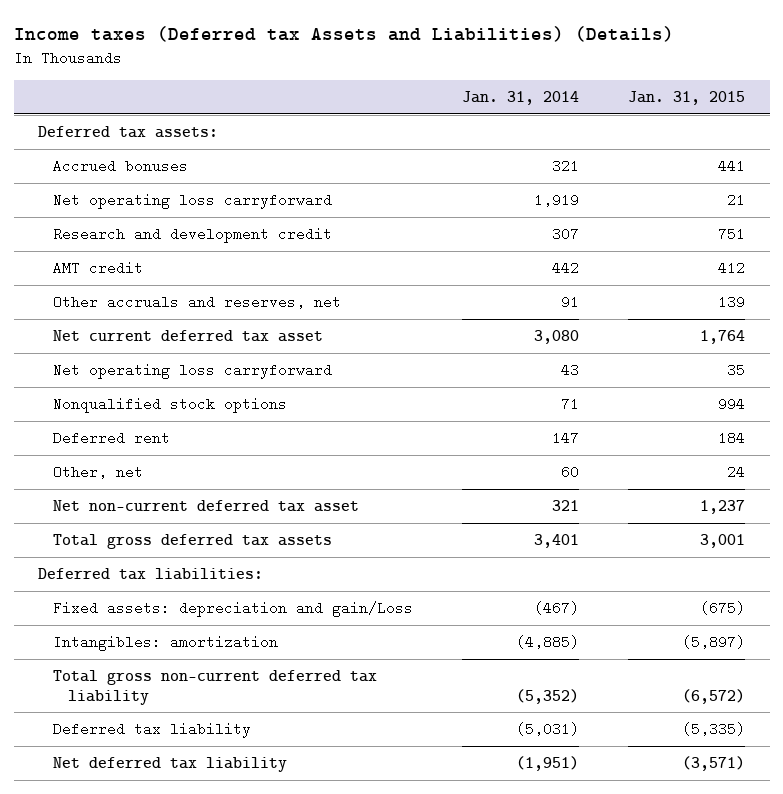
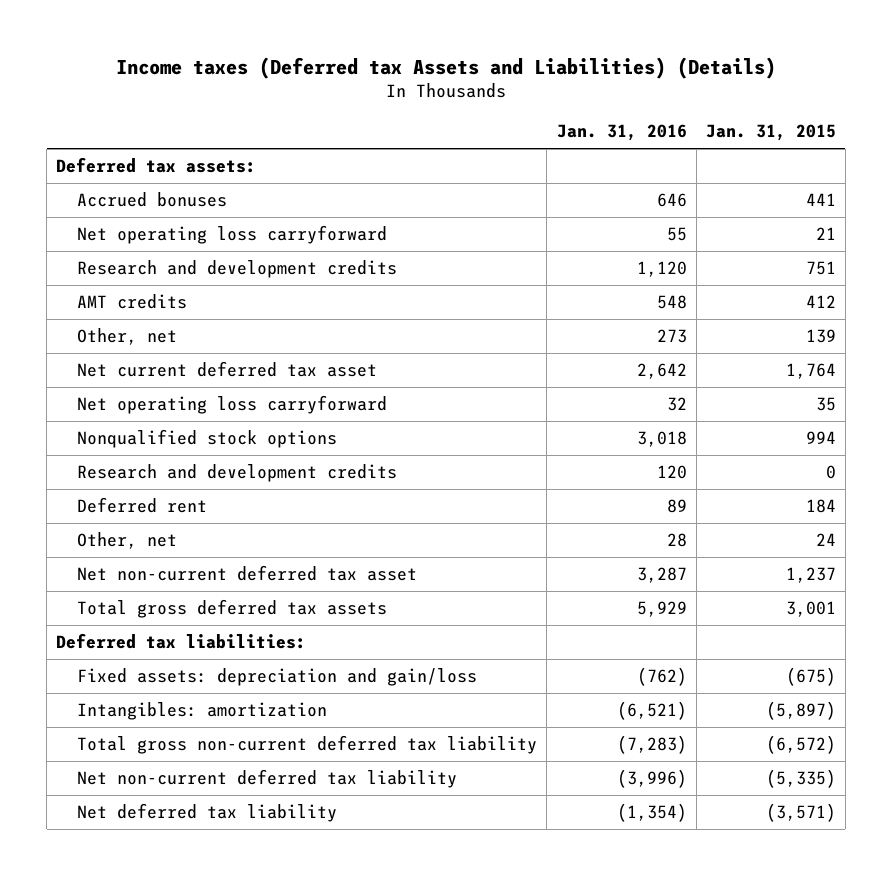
[462,91,580,106] Jan. 31, 2014 -> none
none -> [556,124,687,142] Jan. 31, 2016
[53,226,333,243] Research and development credit -> [77,260,398,279] Research and development credits
[53,260,144,275] AMT credit -> [77,294,188,310] AMT credits
[53,294,342,309] Other accruals and reserves, net -> [77,328,178,346] Other, net
none -> [77,464,398,483] Research and development credits
[53,600,414,617] Fixed assets: depreciation and gain/Loss -> [77,668,478,687] Fixed assets: depreciation and gain/loss
[53,721,252,738] Deferred tax liability -> [77,769,458,789] Net non-current deferred tax liability

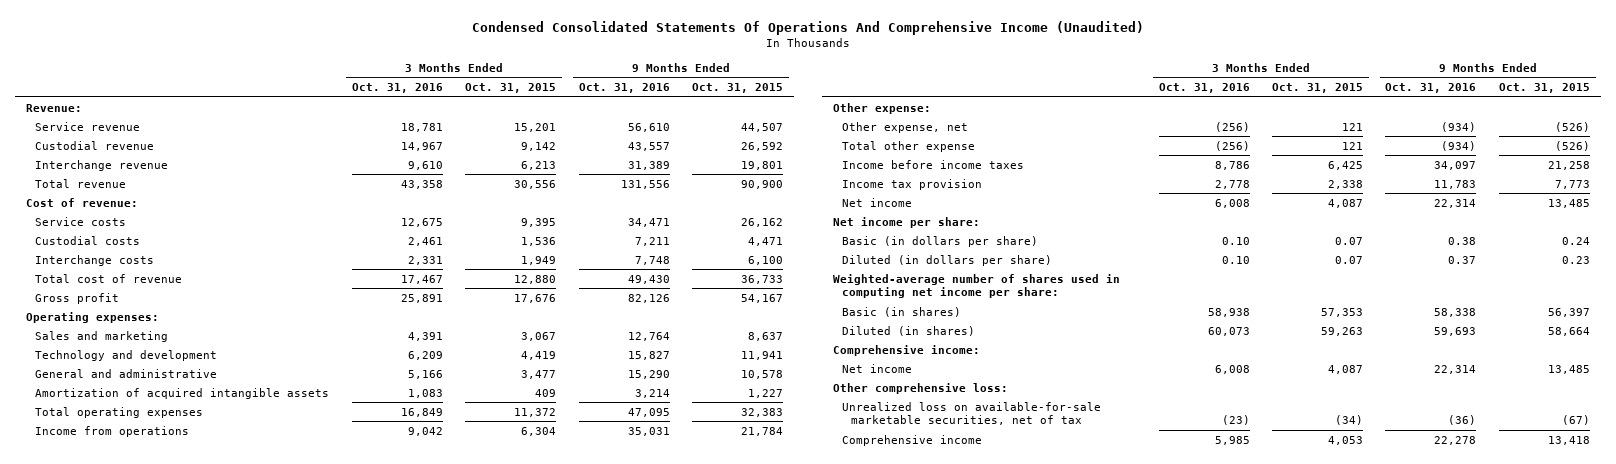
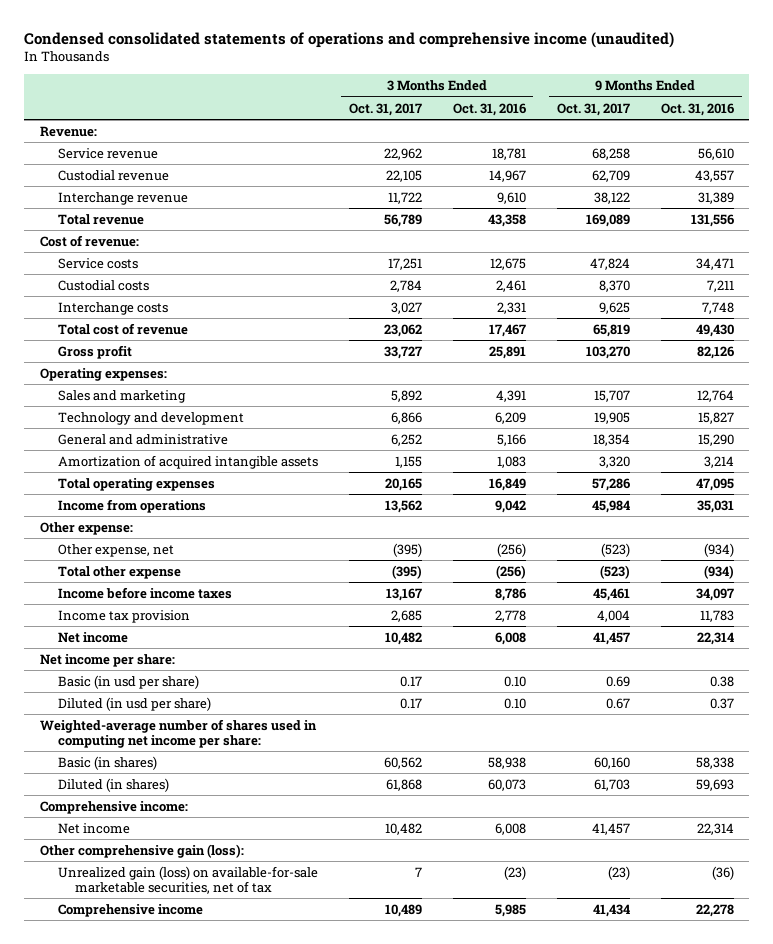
[472,21,1145,36] Condensed Consolidated Statements Of Operations And Comprehensive Income (Unaudited) -> [24,32,675,49] Condensed consolidated statements of operations and comprehensive income (unaudited)
[465,83,557,94] Oct. 31, 2015 -> none
[692,83,784,94] Oct. 31, 2015 -> none
none -> [348,102,422,116] Oct. 31, 2017
none -> [556,102,630,116] Oct. 31, 2017
[842,235,1039,247] Basic (in dollars per share) -> [57,674,199,689] Basic (in usd per share)
[842,254,1053,266] Diluted (in dollars per share) -> [57,696,211,711] Diluted (in usd per share)
[833,382,1009,394] Other comprehensive loss: -> [39,843,244,858] Other comprehensive gain (loss):
[842,401,1102,425] Unrealized loss on available-for-sale marketable securities, net of tax -> [57,865,318,894] Unrealized gain (loss) on available-for-sale marketable securities, net of tax

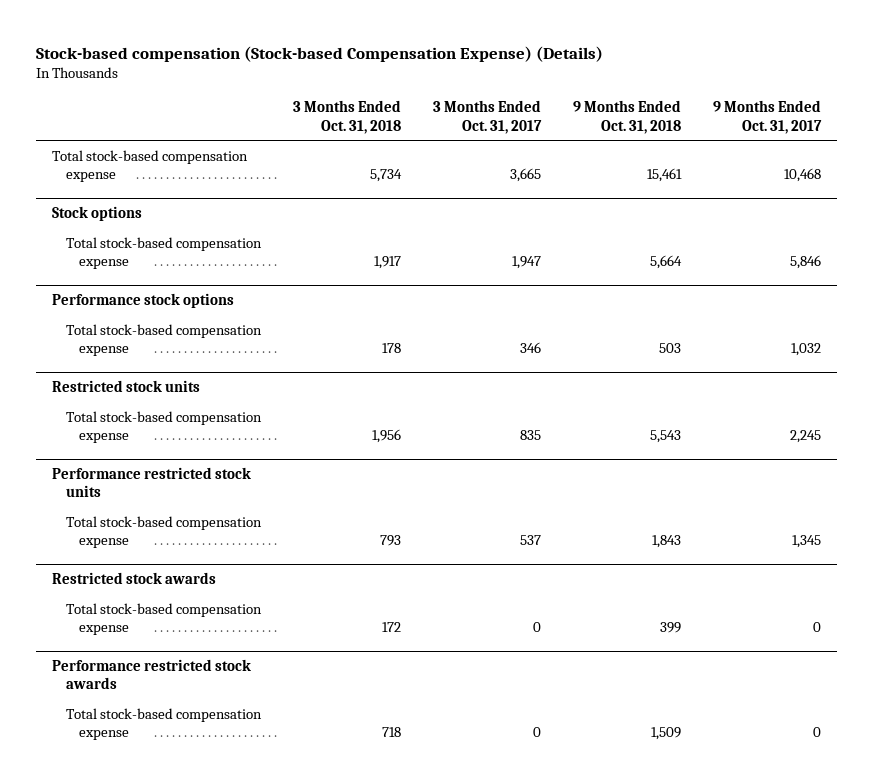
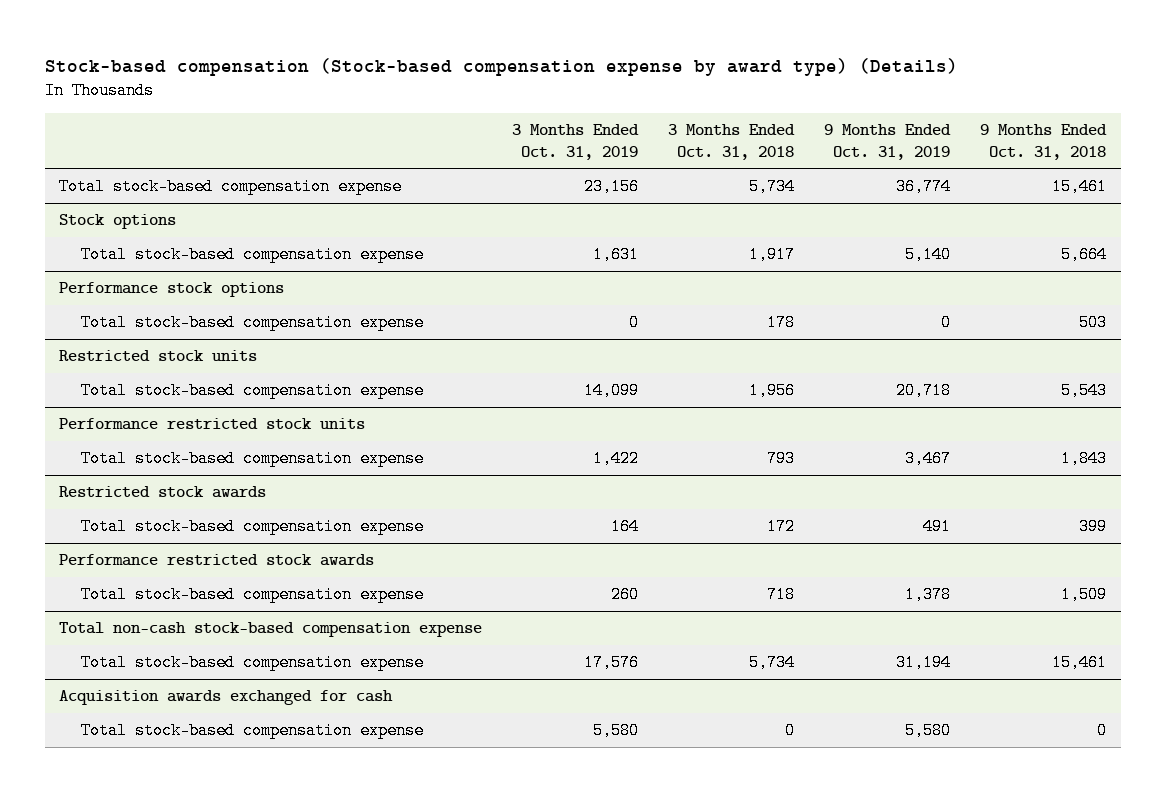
[36,45,604,62] Stock-based compensation (Stock-based Compensation Expense) (Details) -> [44,57,958,76] Stock-based compensation (Stock-based compensation expense by award type) (Details)
[432,100,542,134] 3 Months Ended Oct. 31, 2017 -> none
[712,100,822,134] 9 Months Ended Oct. 31, 2017 -> none
none -> [512,123,640,160] 3 Months Ended Oct. 31, 2019
none -> [824,123,952,160] 9 Months Ended Oct. 31, 2019
none -> [59,622,483,638] Total non-cash stock-based compensation expense
none -> [80,654,424,672] Total stock-based compensation expense
none -> [59,690,394,706] Acquisition awards exchanged for cash
none -> [80,722,424,740] Total stock-based compensation expense

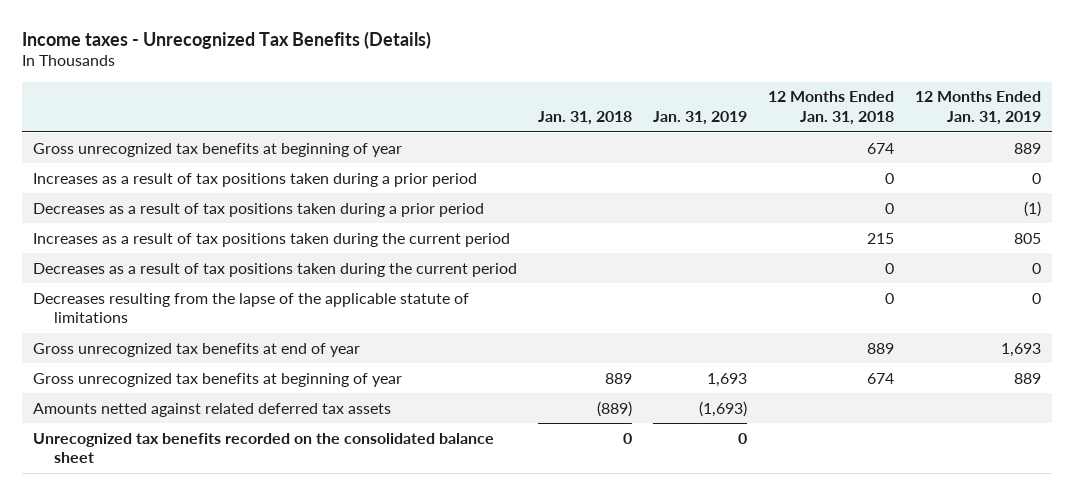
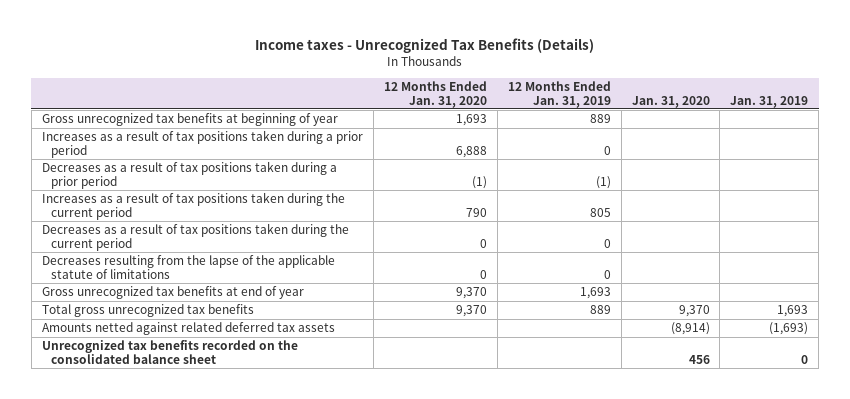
[537,111,632,126] Jan. 31, 2018 -> none
[768,91,895,126] 12 Months Ended Jan. 31, 2018 -> none
none -> [383,80,487,108] 12 Months Ended Jan. 31, 2020
none -> [631,95,710,108] Jan. 31, 2020
[32,372,402,387] Gross unrecognized tax benefits at beginning of year -> [41,304,254,318] Total gross unrecognized tax benefits

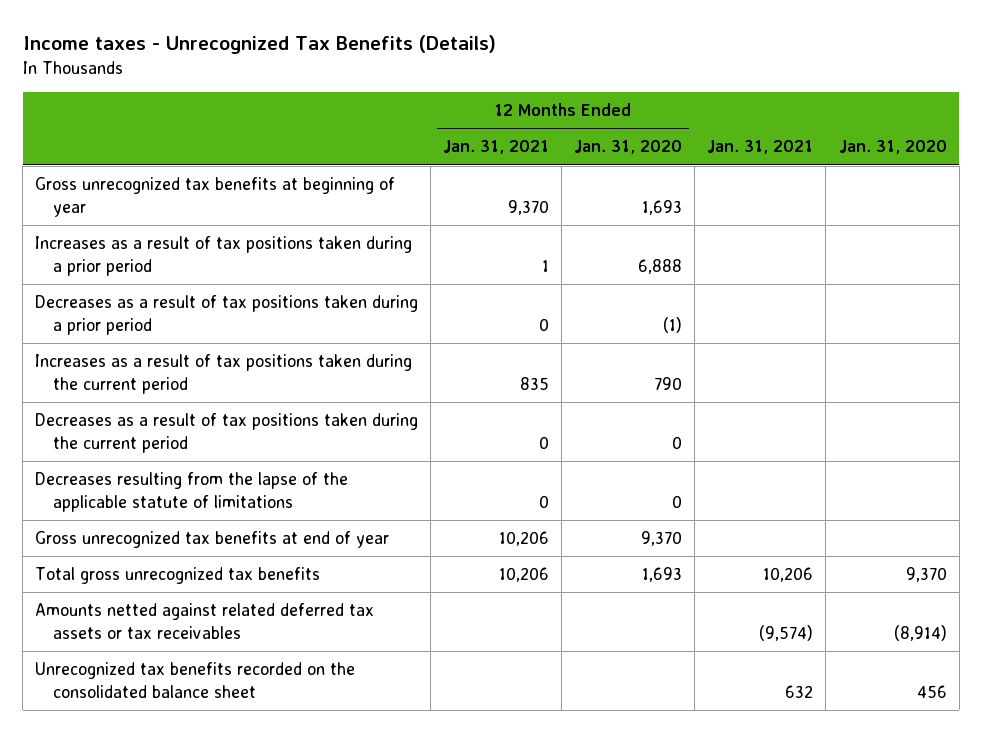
[507,80,611,108] 12 Months Ended Jan. 31, 2019 -> none
[730,95,809,108] Jan. 31, 2019 -> none
none -> [443,140,550,155] Jan. 31, 2021
none -> [707,140,814,155] Jan. 31, 2021
[455,305,487,318] 9,370 -> [642,567,683,583] 1,693
[41,322,335,336] Amounts netted against related deferred tax assets -> [35,603,375,639] Amounts netted against related deferred tax assets or tax receivables

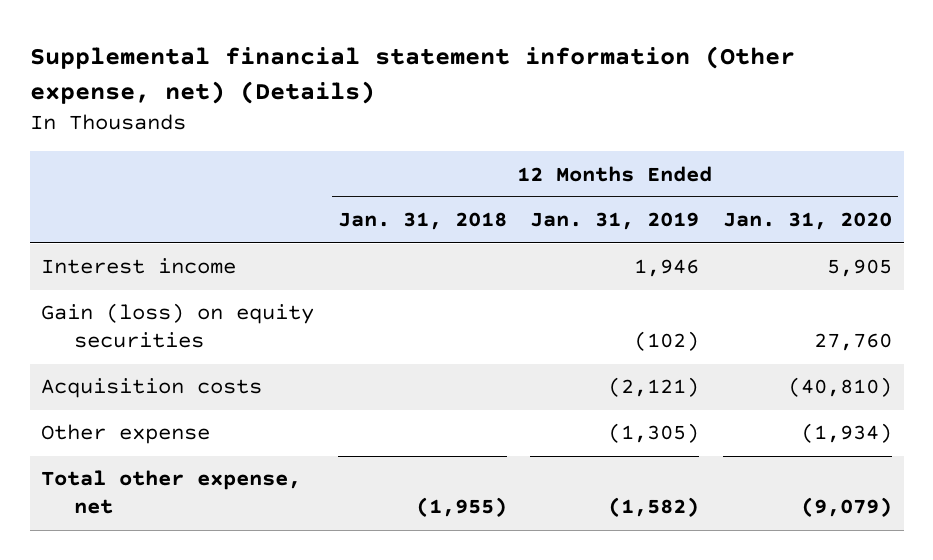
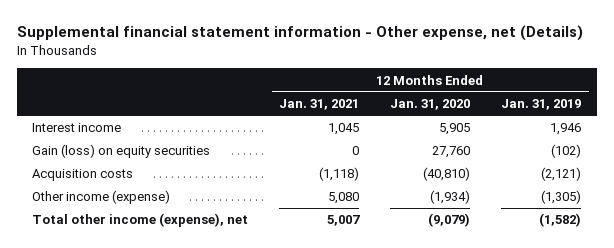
[29,46,795,104] Supplemental financial statement information (Other expense, net) (Details) -> [16,25,583,42] Supplemental financial statement information - Other expense, net (Details)
[337,212,507,231] Jan. 31, 2018 -> none
none -> [279,99,360,111] Jan. 31, 2021
[41,424,211,445] Other expense -> [32,190,171,205] Other income (expense)
[41,470,302,515] Total other expense, net -> [32,213,249,228] Total other income (expense), net

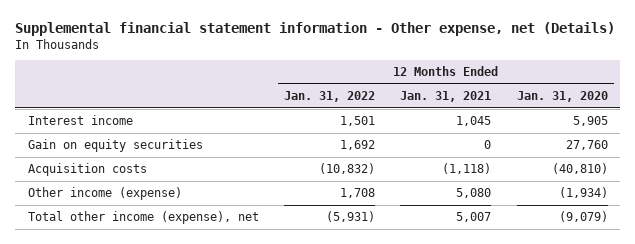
[501,99,582,111] Jan. 31, 2019 -> none
none -> [284,90,376,102] Jan. 31, 2022
[32,144,211,159] Gain (loss) on equity securities -> [27,139,203,153] Gain on equity securities

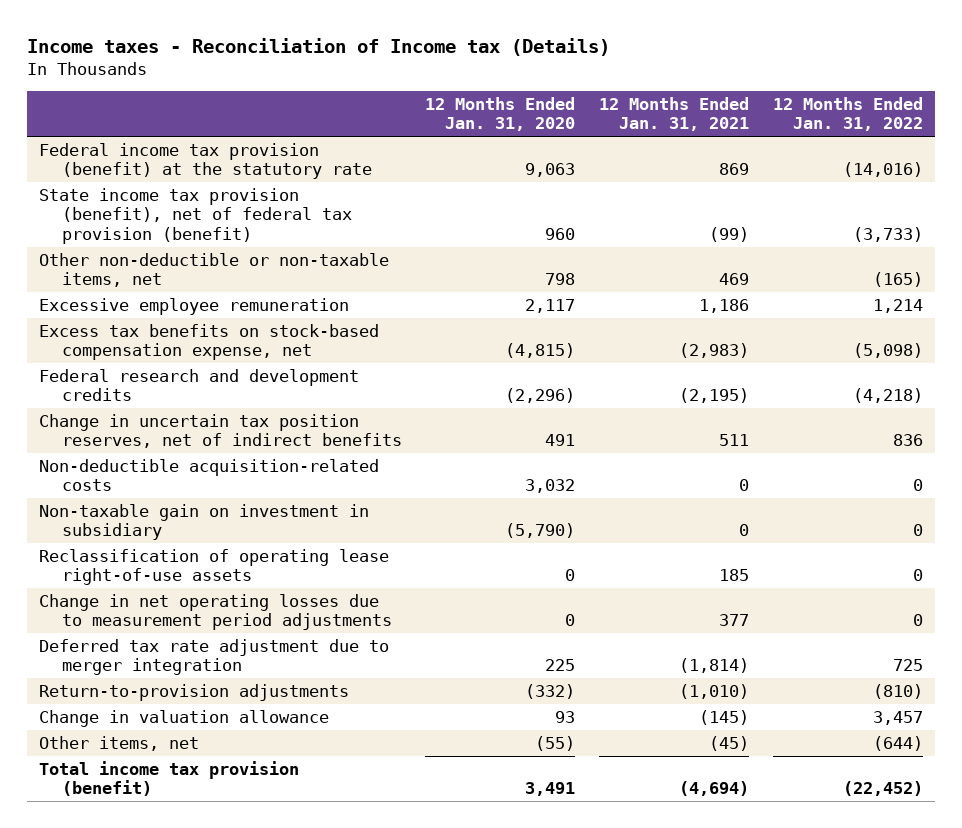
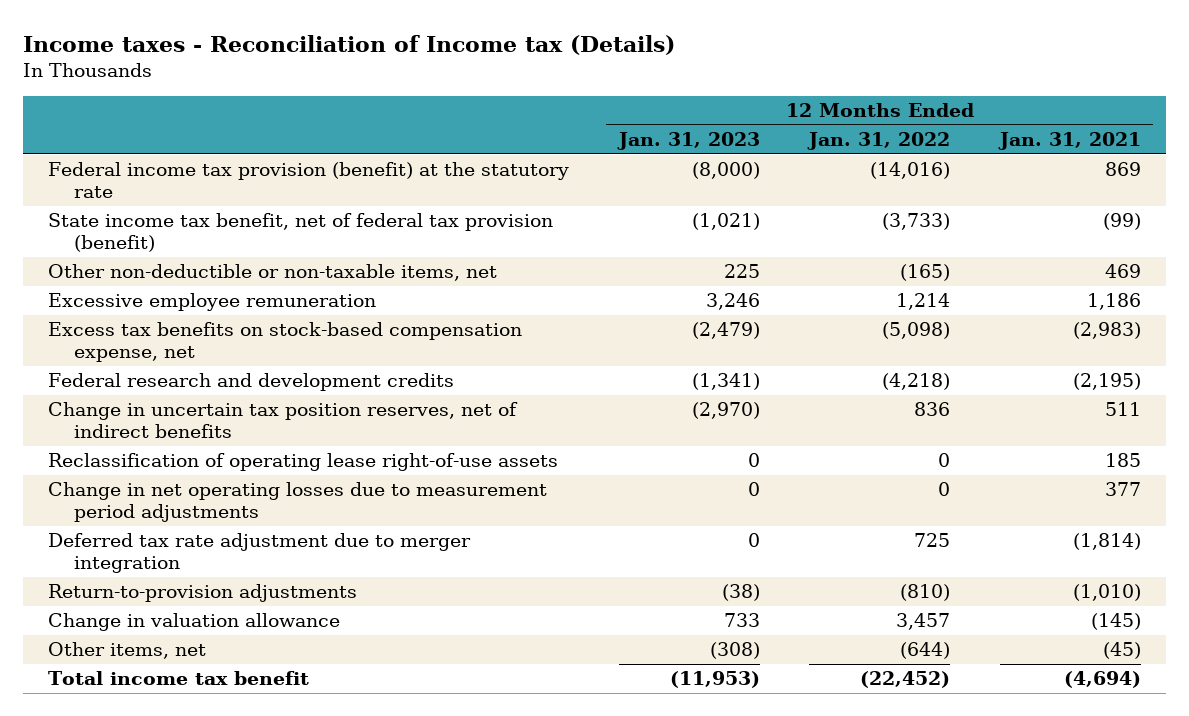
[425,96,576,132] 12 Months Ended Jan. 31, 2020 -> none
none -> [616,132,760,151] Jan. 31, 2023
[39,187,352,244] State income tax provision (benefit), net of federal tax provision (benefit) -> [48,213,554,253] State income tax benefit, net of federal tax provision (benefit)
[39,458,380,492] Non-deductible acquisition-related costs -> none
[39,503,370,541] Non-taxable gain on investment in subsidiary -> none
[39,760,300,797] Total income tax provision (benefit) -> [48,671,310,686] Total income tax benefit

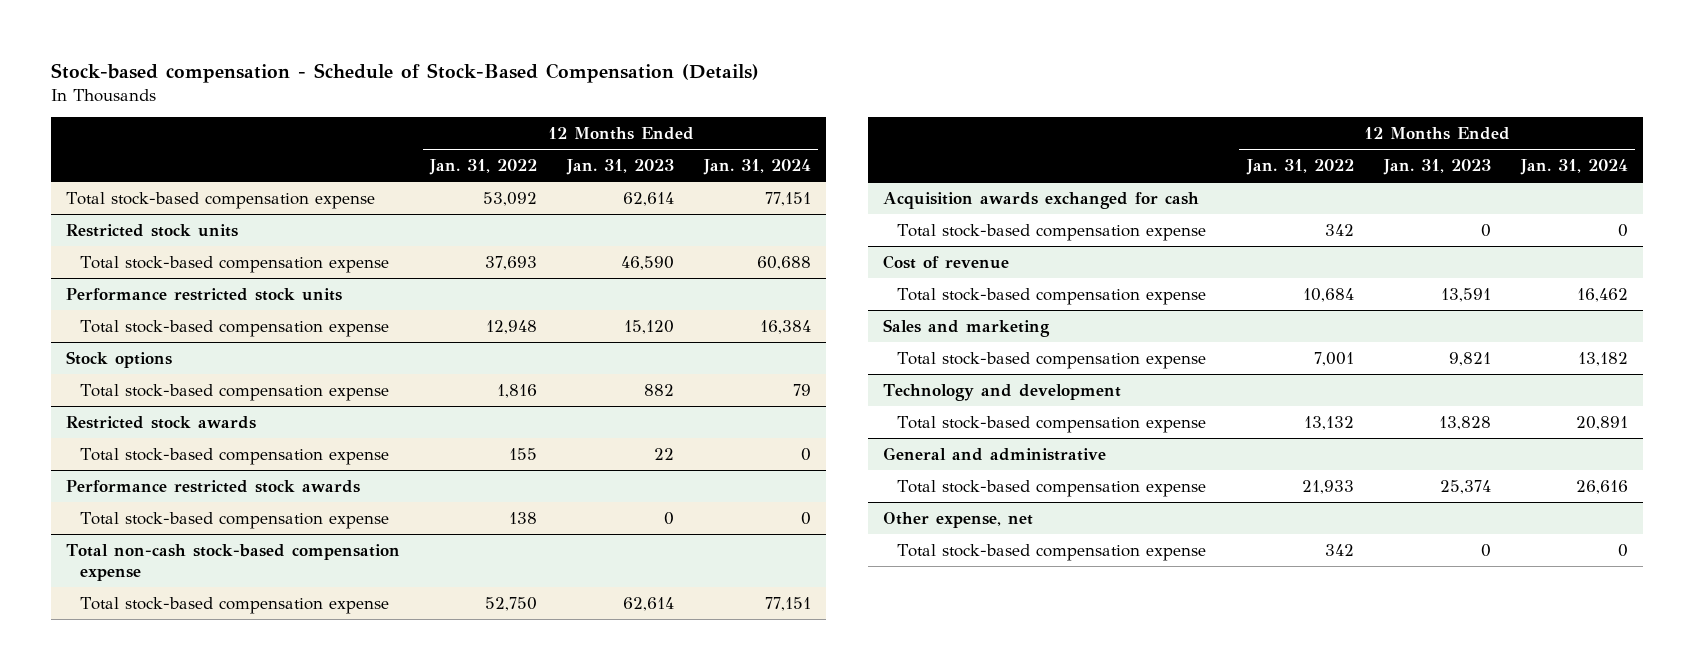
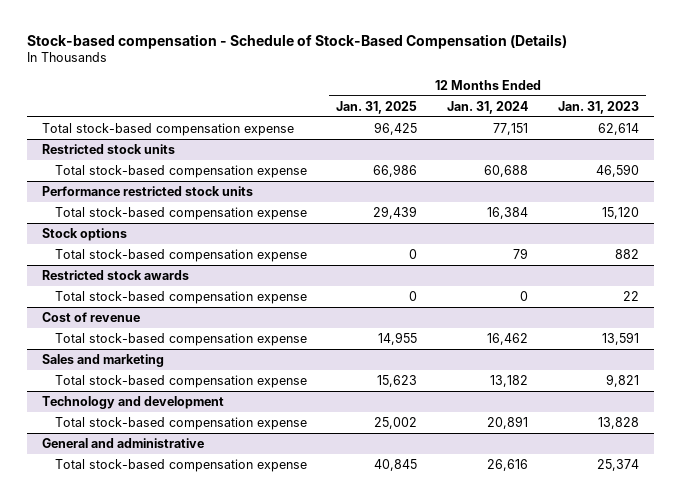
[429,159,538,176] Jan. 31, 2022 -> none
none -> [336,100,418,114] Jan. 31, 2025
[66,479,361,493] Performance restricted stock awards -> none
[80,511,390,529] Total stock-based compensation expense -> none
[66,543,401,582] Total non-cash stock-based compensation expense -> none
[80,596,390,614] Total stock-based compensation expense -> none
[883,191,1200,209] Acquisition awards exchanged for cash -> none
[897,223,1207,241] Total stock-based compensation expense -> none
[883,511,1034,528] Other expense, net -> none
[897,543,1207,561] Total stock-based compensation expense -> none

